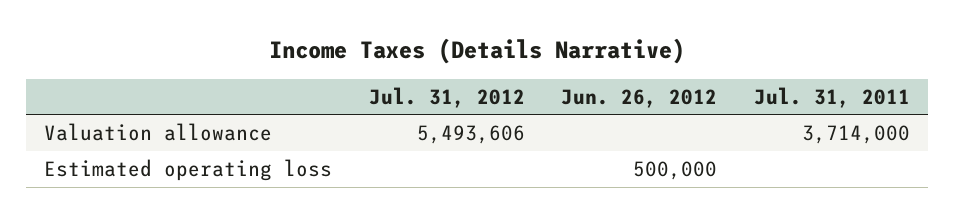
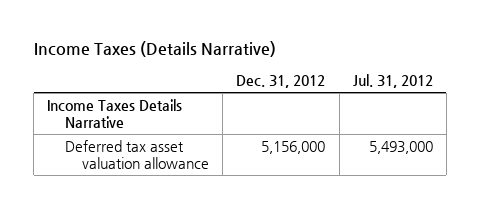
[561,88,718,108] Jun. 26, 2012 -> none
[753,86,910,108] Jul. 31, 2011 -> none
none -> [236,74,326,88] Dec. 31, 2012
[44,159,333,182] Estimated operating loss -> none
none -> [47,98,183,128] Income Taxes Details Narrative
[44,123,273,142] Valuation allowance -> [64,139,209,169] Deferred tax asset valuation allowance
[416,125,525,145] 5,493,606 -> [368,140,433,154] 5,493,000

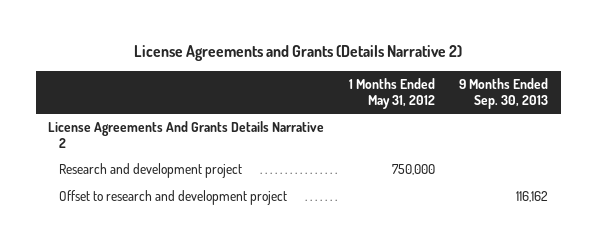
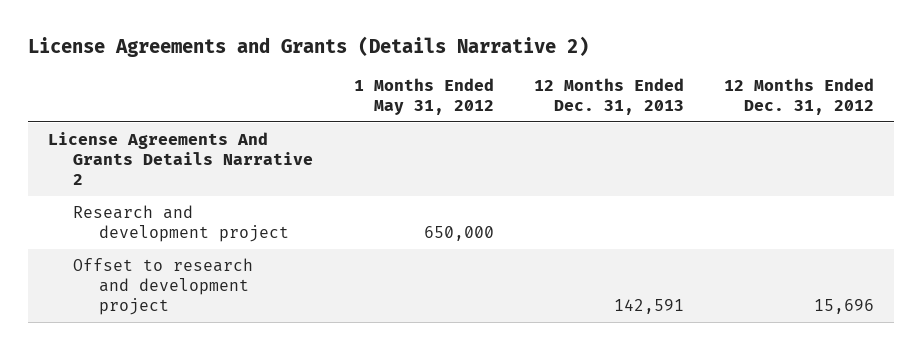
[459,78,549,110] 9 Months Ended Sep. 30, 2013 -> none
none -> [533,77,684,116] 12 Months Ended Dec. 31, 2013
none -> [723,77,874,116] 12 Months Ended Dec. 31, 2012
[391,164,435,176] 750,000 -> [423,226,494,242] 650,000

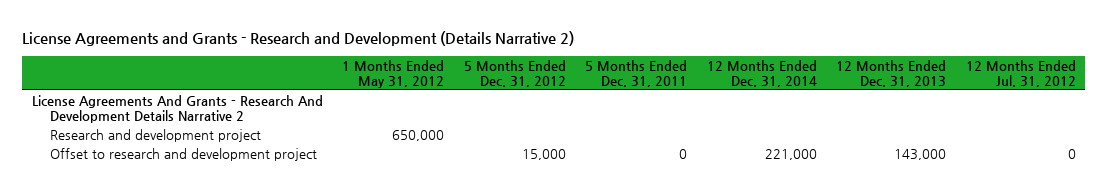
[28,36,590,58] License Agreements and Grants (Details Narrative 2) -> [22,30,575,46] License Agreements and Grants - Research and Development (Details Narrative 2)
[723,77,874,116] 12 Months Ended Dec. 31, 2012 -> none
none -> [463,59,566,87] 5 Months Ended Dec. 31, 2012
none -> [585,59,688,87] 5 Months Ended Dec. 31, 2011
none -> [706,59,817,87] 12 Months Ended Dec. 31, 2014
none -> [965,59,1076,87] 12 Months Ended Jul. 31, 2012
[48,131,314,186] License Agreements And Grants Details Narrative 2 -> [31,95,323,124] License Agreements And Grants - Research And Development Details Narrative 2
[613,299,684,315] 142,591 -> [894,149,947,161] 143,000

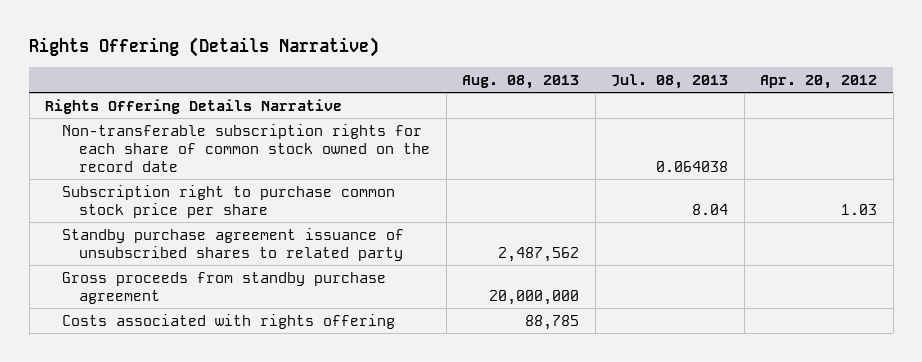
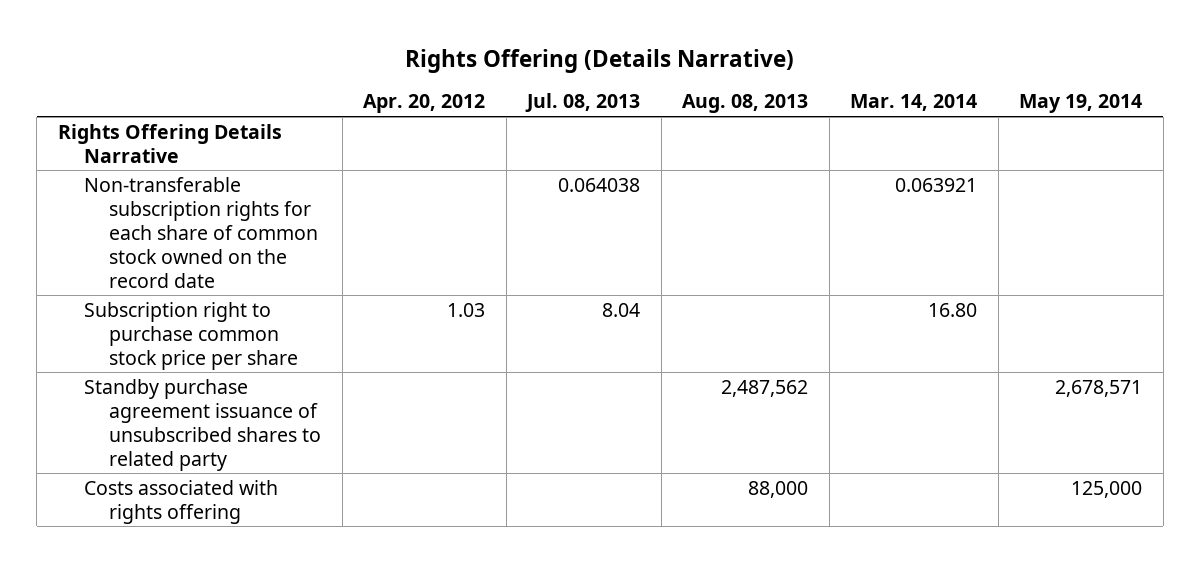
none -> [850,94,978,112] Mar. 14, 2014
none -> [1019,94,1143,114] May 19, 2014
[62,271,387,304] Gross proceeds from standby purchase agreement -> none
[525,314,580,330] 88,785 -> [748,480,809,498] 88,000

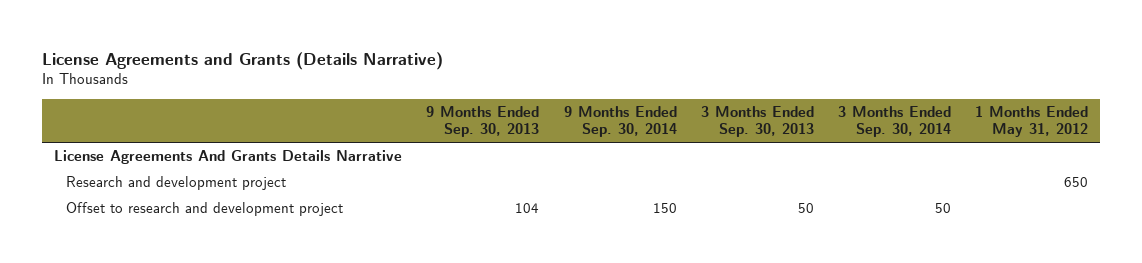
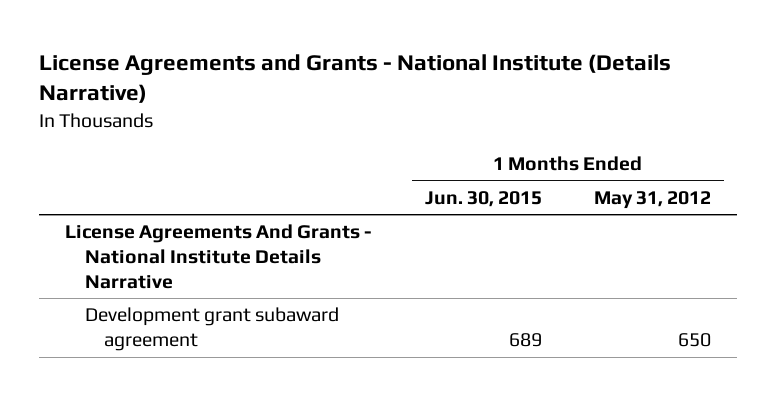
[42,51,444,70] License Agreements and Grants (Details Narrative) -> [39,53,672,104] License Agreements and Grants - National Institute (Details Narrative)
[426,105,540,138] 9 Months Ended Sep. 30, 2013 -> none
[563,105,677,138] 9 Months Ended Sep. 30, 2014 -> none
[700,105,814,138] 3 Months Ended Sep. 30, 2013 -> none
[837,105,951,138] 3 Months Ended Sep. 30, 2014 -> none
none -> [424,190,542,207] Jun. 30, 2015
[65,201,343,216] Offset to research and development project -> none
[54,149,403,164] License Agreements And Grants Details Narrative -> [65,224,373,289] License Agreements And Grants - National Institute Details Narrative
[65,175,286,190] Research and development project -> [84,307,339,352] Development grant subaward agreement

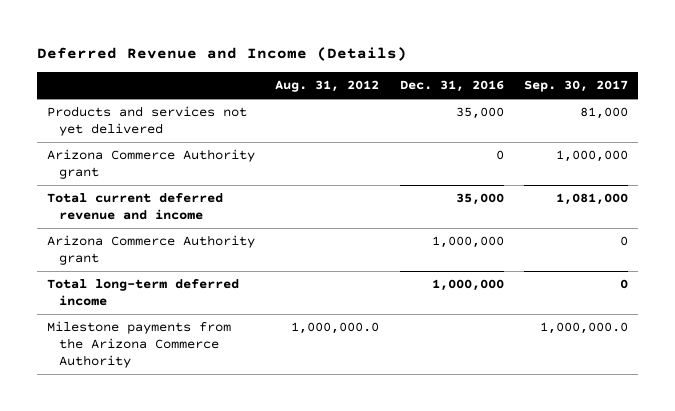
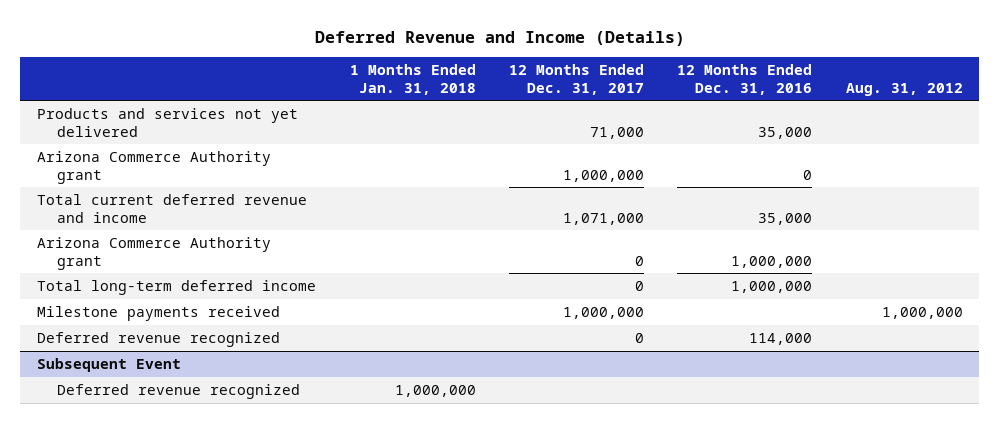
[399,80,504,93] Dec. 31, 2016 -> none
[524,80,629,93] Sep. 30, 2017 -> none
none -> [349,63,476,95] 1 Months Ended Jan. 31, 2018
none -> [508,63,644,95] 12 Months Ended Dec. 31, 2017
none -> [677,63,813,95] 12 Months Ended Dec. 31, 2016
[46,320,231,369] Milestone payments from the Arizona Commerce Authority -> [37,305,281,321] Milestone payments received
[291,321,380,334] 1,000,000.0 -> [881,306,963,319] 1,000,000
none -> [37,331,281,347] Deferred revenue recognized
none -> [37,357,182,372] Subsequent Event
none -> [57,383,301,399] Deferred revenue recognized

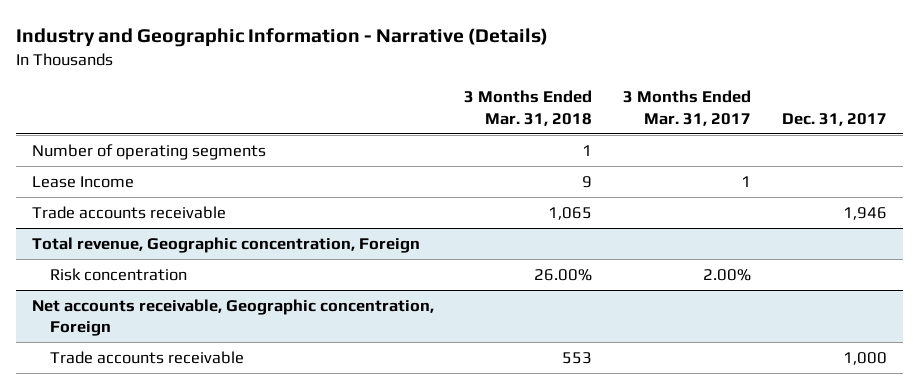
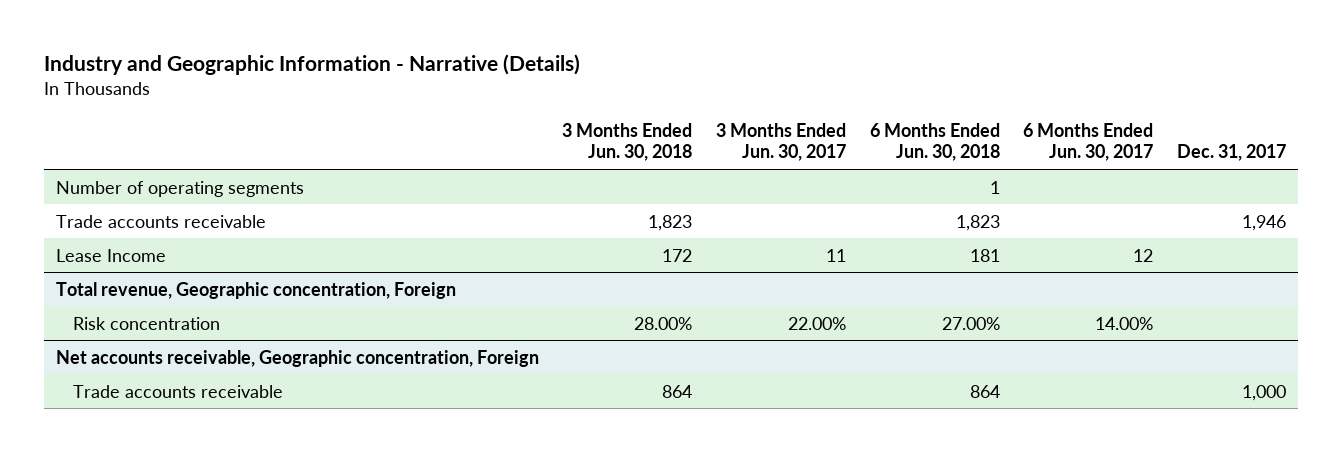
[464,90,593,126] 3 Months Ended Mar. 31, 2018 -> none
[623,90,752,126] 3 Months Ended Mar. 31, 2017 -> none
none -> [562,122,693,162] 3 Months Ended Jun. 30, 2018
none -> [716,122,847,162] 3 Months Ended Jun. 30, 2017
none -> [869,122,1000,162] 6 Months Ended Jun. 30, 2018
none -> [1023,122,1154,162] 6 Months Ended Jun. 30, 2017
[31,175,134,188] Lease Income -> [55,248,166,262] Lease Income

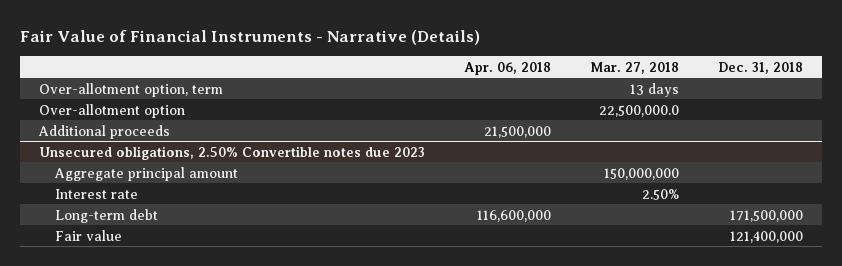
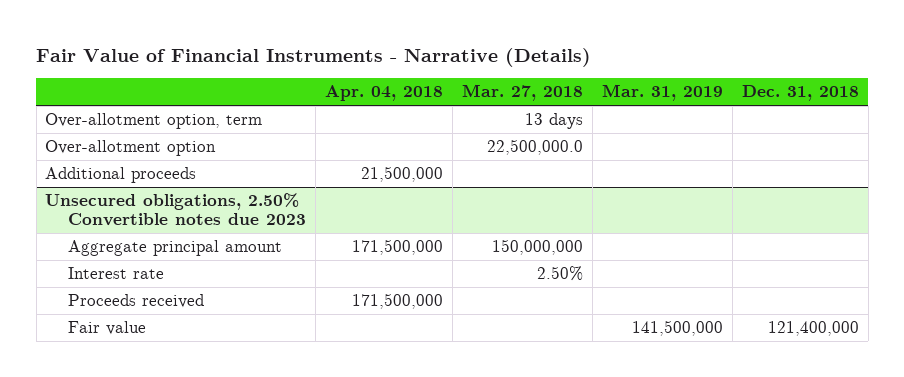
[464,61,552,75] Apr. 06, 2018 -> none
none -> [325,85,444,102] Apr. 04, 2018
none -> [602,84,724,102] Mar. 31, 2019
[55,208,159,223] Long-term debt -> none
none -> [68,294,205,309] Proceeds received

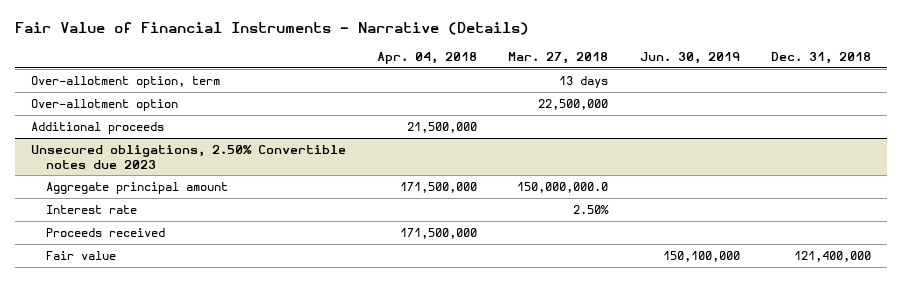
[602,84,724,102] Mar. 31, 2019 -> none
none -> [639,52,740,65] Jun. 30, 2019
[487,139,584,156] 22,500,000.0 -> [538,98,609,110] 22,500,000
[492,239,584,256] 150,000,000 -> [517,181,609,193] 150,000,000.0

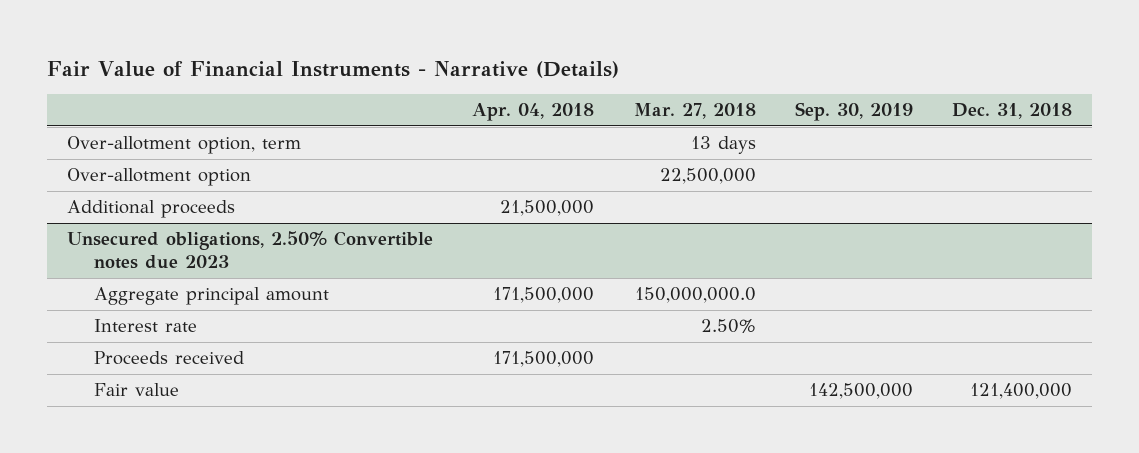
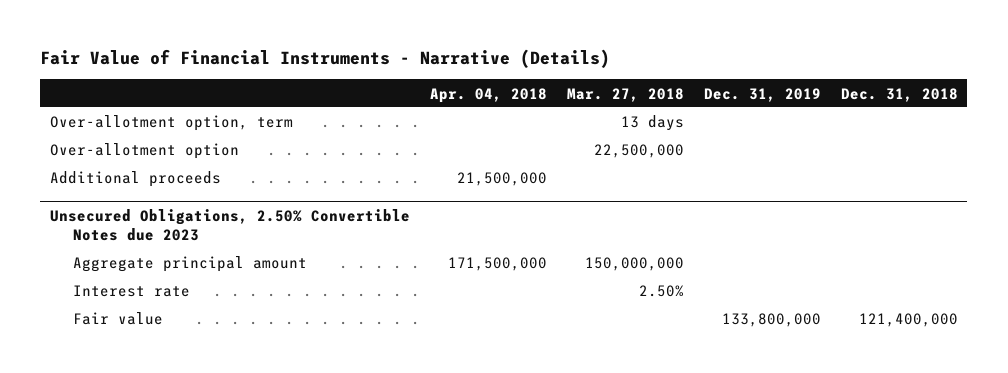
[795,102,914,122] Sep. 30, 2019 -> none
none -> [703,87,821,102] Dec. 31, 2019
[66,231,433,270] Unsecured obligations, 2.50% Convertible notes due 2023 -> [50,208,411,242] Unsecured Obligations, 2.50% Convertible Notes due 2023
[634,287,756,304] 150,000,000.0 -> [584,257,684,272] 150,000,000
[94,351,245,366] Proceeds received -> none

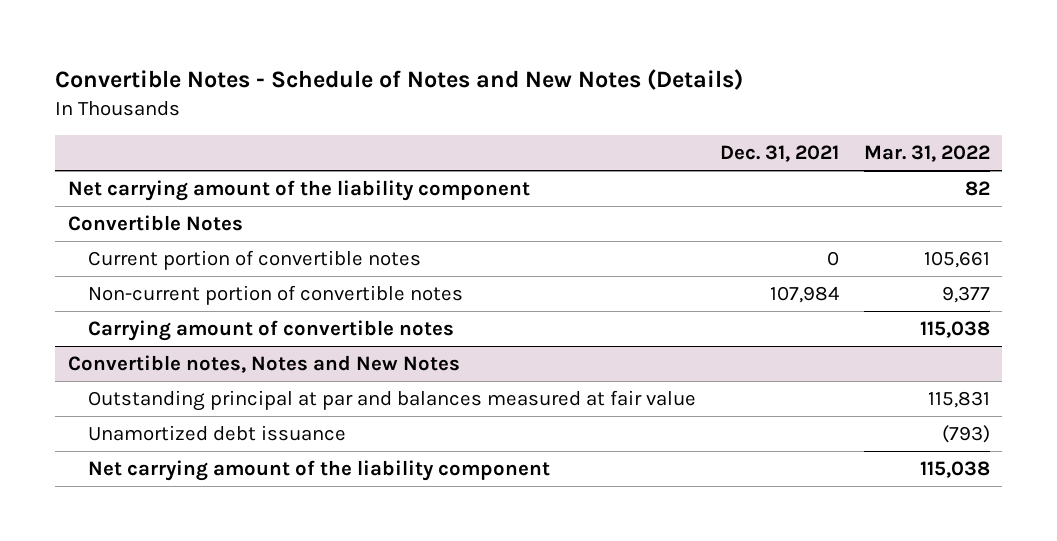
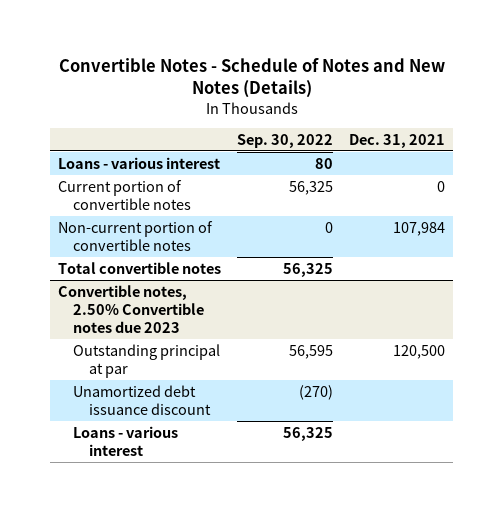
[863,145,990,163] Mar. 31, 2022 -> none
none -> [237,133,334,148] Sep. 30, 2022
[67,214,243,231] Convertible Notes -> none
[67,179,530,201] Net carrying amount of the liability component -> [57,156,220,169] Loans - various interest
[67,354,460,373] Convertible notes, Notes and New Notes -> none
[87,389,696,411] Outstanding principal at par and balances measured at fair value -> none
[87,424,346,441] Unamortized debt issuance -> none
[87,459,550,481] Net carrying amount of the liability component -> none
[87,319,454,341] Carrying amount of convertible notes -> [57,261,221,274] Total convertible notes
none -> [57,284,205,334] Convertible notes, 2.50% Convertible notes due 2023
none -> [73,343,221,378] Outstanding principal at par
none -> [73,384,211,415] Unamortized debt issuance discount
none -> [73,425,179,456] Loans - various interest

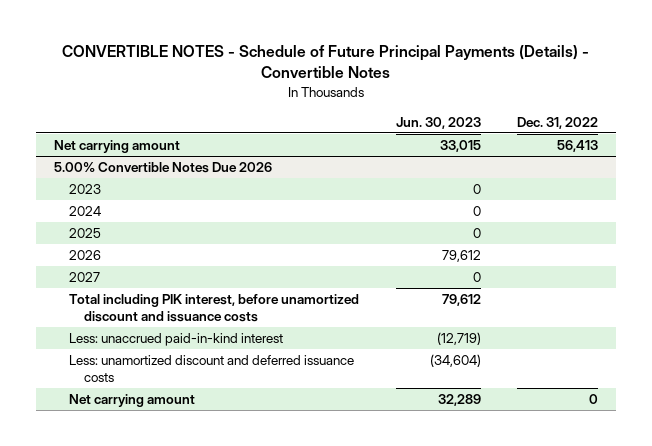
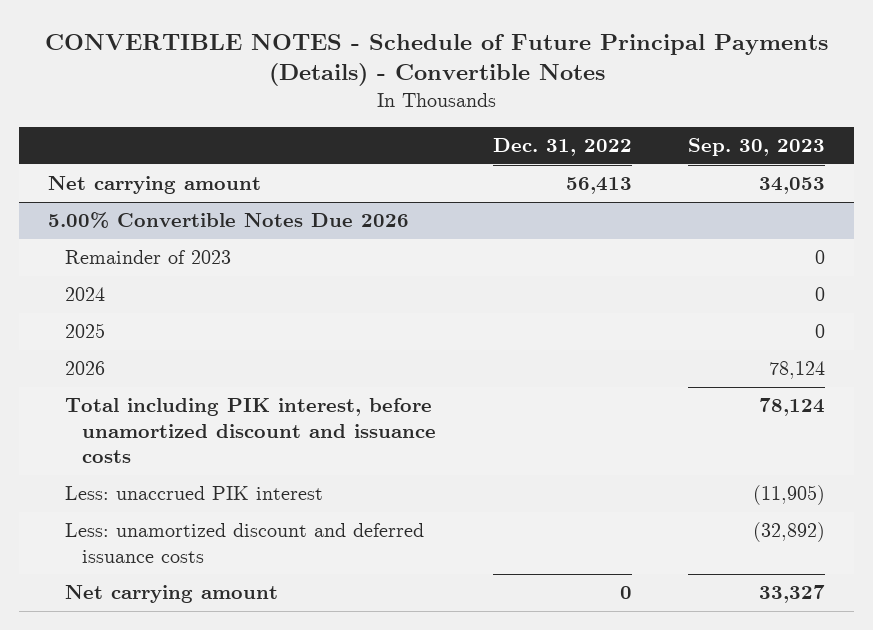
[395,116,481,129] Jun. 30, 2023 -> none
none -> [688,137,826,156] Sep. 30, 2023
[68,184,101,195] 2023 -> [64,250,231,265] Remainder of 2023
[68,272,100,283] 2027 -> none
[68,333,283,347] Less: unaccrued paid-in-kind interest -> [64,486,323,501] Less: unaccrued PIK interest

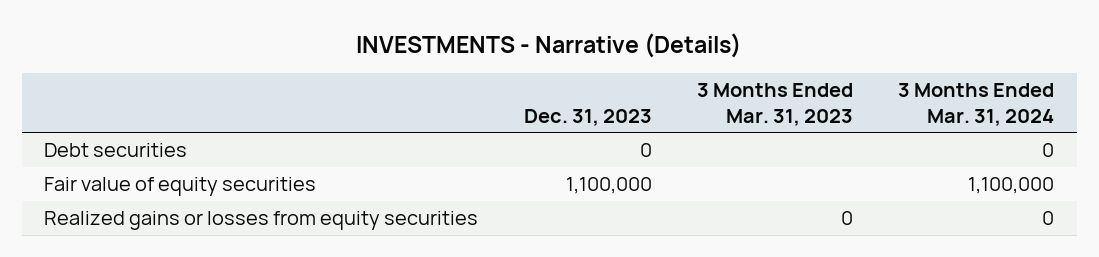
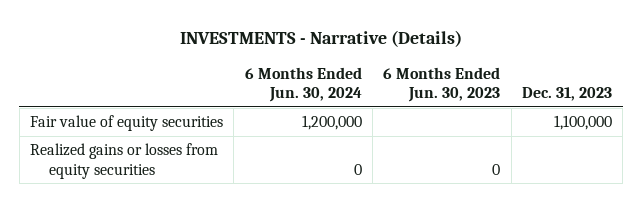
[697,82,854,126] 3 Months Ended Mar. 31, 2023 -> none
[898,82,1055,126] 3 Months Ended Mar. 31, 2024 -> none
none -> [244,66,362,103] 6 Months Ended Jun. 30, 2024
none -> [383,66,501,103] 6 Months Ended Jun. 30, 2023
[44,143,188,158] Debt securities -> none

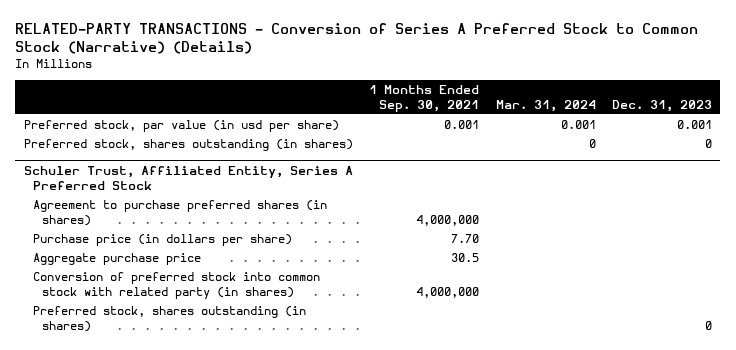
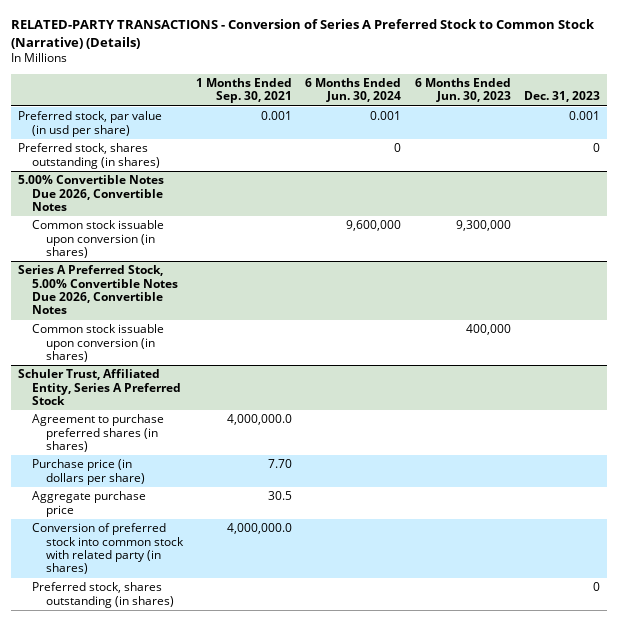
[495,99,596,112] Mar. 31, 2024 -> none
none -> [305,78,402,103] 6 Months Ended Jun. 30, 2024
none -> [414,78,511,103] 6 Months Ended Jun. 30, 2023
none -> [17,175,164,212] 5.00% Convertible Notes Due 2026, Convertible Notes
none -> [31,220,164,259] Common stock issuable upon conversion (in shares)
none -> [17,265,178,315] Series A Preferred Stock, 5.00% Convertible Notes Due 2026, Convertible Notes
none -> [31,324,164,363] Common stock issuable upon conversion (in shares)
[416,215,480,227] 4,000,000 -> [227,414,293,426] 4,000,000.0
[416,287,480,299] 4,000,000 -> [227,523,293,535] 4,000,000.0

